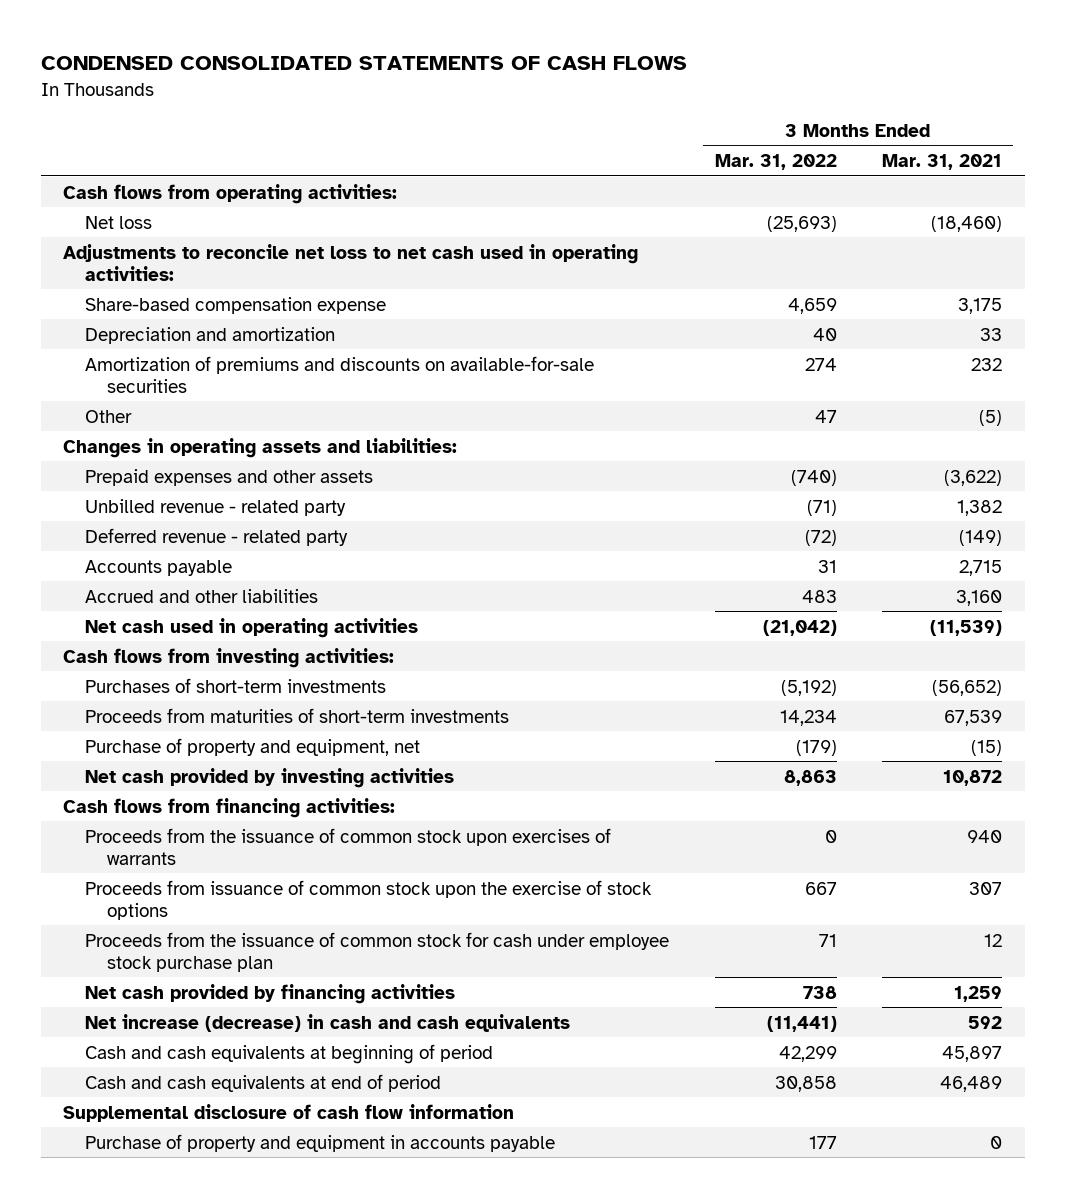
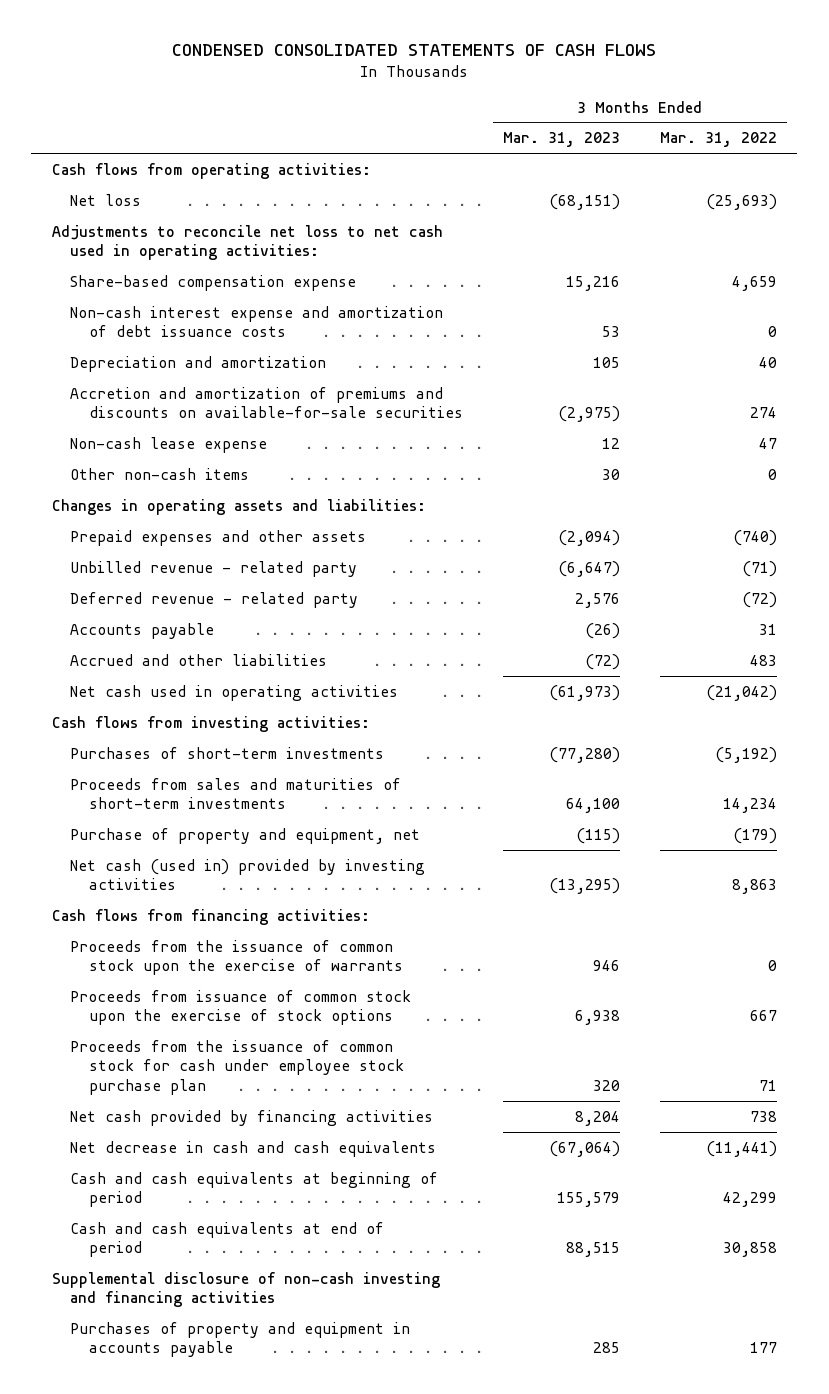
[881,154,1002,171] Mar. 31, 2021 -> none
none -> [502,132,620,148] Mar. 31, 2023
none -> [70,305,444,338] Non-cash interest expense and amortization of debt issuance costs
[85,355,595,393] Amortization of premiums and discounts on available-for-sale securities -> [70,386,463,419] Accretion and amortization of premiums and discounts on available-for-sale securities
none -> [70,436,268,453] Non-cash lease expense
[85,409,133,423] Other -> [70,467,250,480] Other non-cash items
[814,409,837,423] 47 -> [767,468,777,480] 0
[85,707,510,723] Proceeds from maturities of short-term investments -> [70,777,402,810] Proceeds from sales and maturities of short-term investments
[85,767,455,788] Net cash provided by investing activities -> [70,858,426,891] Net cash (used in) provided by investing activities
[85,827,612,865] Proceeds from the issuance of common stock upon exercises of warrants -> [70,939,403,976] Proceeds from the issuance of common stock upon the exercise of warrants
[85,1013,571,1032] Net increase (decrease) in cash and cash equivalents -> [70,1140,437,1157] Net decrease in cash and cash equivalents
[63,1103,515,1122] Supplemental disclosure of cash flow information -> none
none -> [51,1271,440,1308] Supplemental disclosure of non-cash investing and financing activities
[85,1133,556,1152] Purchase of property and equipment in accounts payable -> [70,1321,411,1358] Purchases of property and equipment in accounts payable

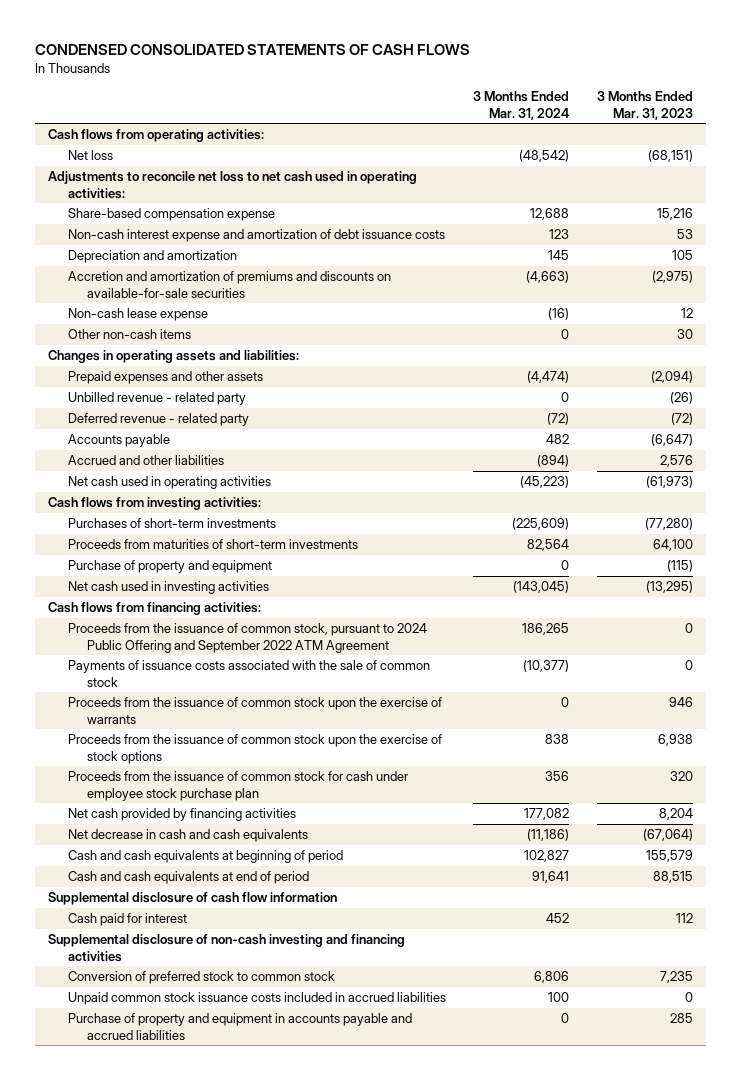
[659,132,777,148] Mar. 31, 2022 -> none
none -> [473,91,570,120] 3 Months Ended Mar. 31, 2024
[557,560,620,577] (6,647) -> [669,392,693,405] (26)
[574,592,620,608] 2,576 -> [670,413,693,426] (72)
[584,622,620,639] (26) -> [650,434,693,447] (6,647)
[584,653,620,670] (72) -> [659,455,693,468] 2,576
[70,777,402,810] Proceeds from sales and maturities of short-term investments -> [67,539,358,550] Proceeds from maturities of short-term investments
[70,827,421,844] Purchase of property and equipment, net -> [67,560,272,574] Purchase of property and equipment
[70,858,426,891] Net cash (used in) provided by investing activities -> [67,581,269,595] Net cash used in investing activities
none -> [67,623,427,653] Proceeds from the issuance of common stock, pursuant to 2024 Public Offering and September 2022 ATM Agreement
none -> [67,660,430,687] Payments of issuance costs associated with the sale of common stock
[70,989,412,1026] Proceeds from issuance of common stock upon the exercise of stock options -> [67,734,442,764] Proceeds from the issuance of common stock upon the exercise of stock options
none -> [48,892,338,906] Supplemental disclosure of cash flow information
none -> [67,913,187,927] Cash paid for interest
none -> [67,971,335,985] Conversion of preferred stock to common stock
none -> [67,992,446,1006] Unpaid common stock issuance costs included in accrued liabilities
[70,1321,411,1358] Purchases of property and equipment in accounts payable -> [67,1013,412,1040] Purchase of property and equipment in accounts payable and accrued liabilities

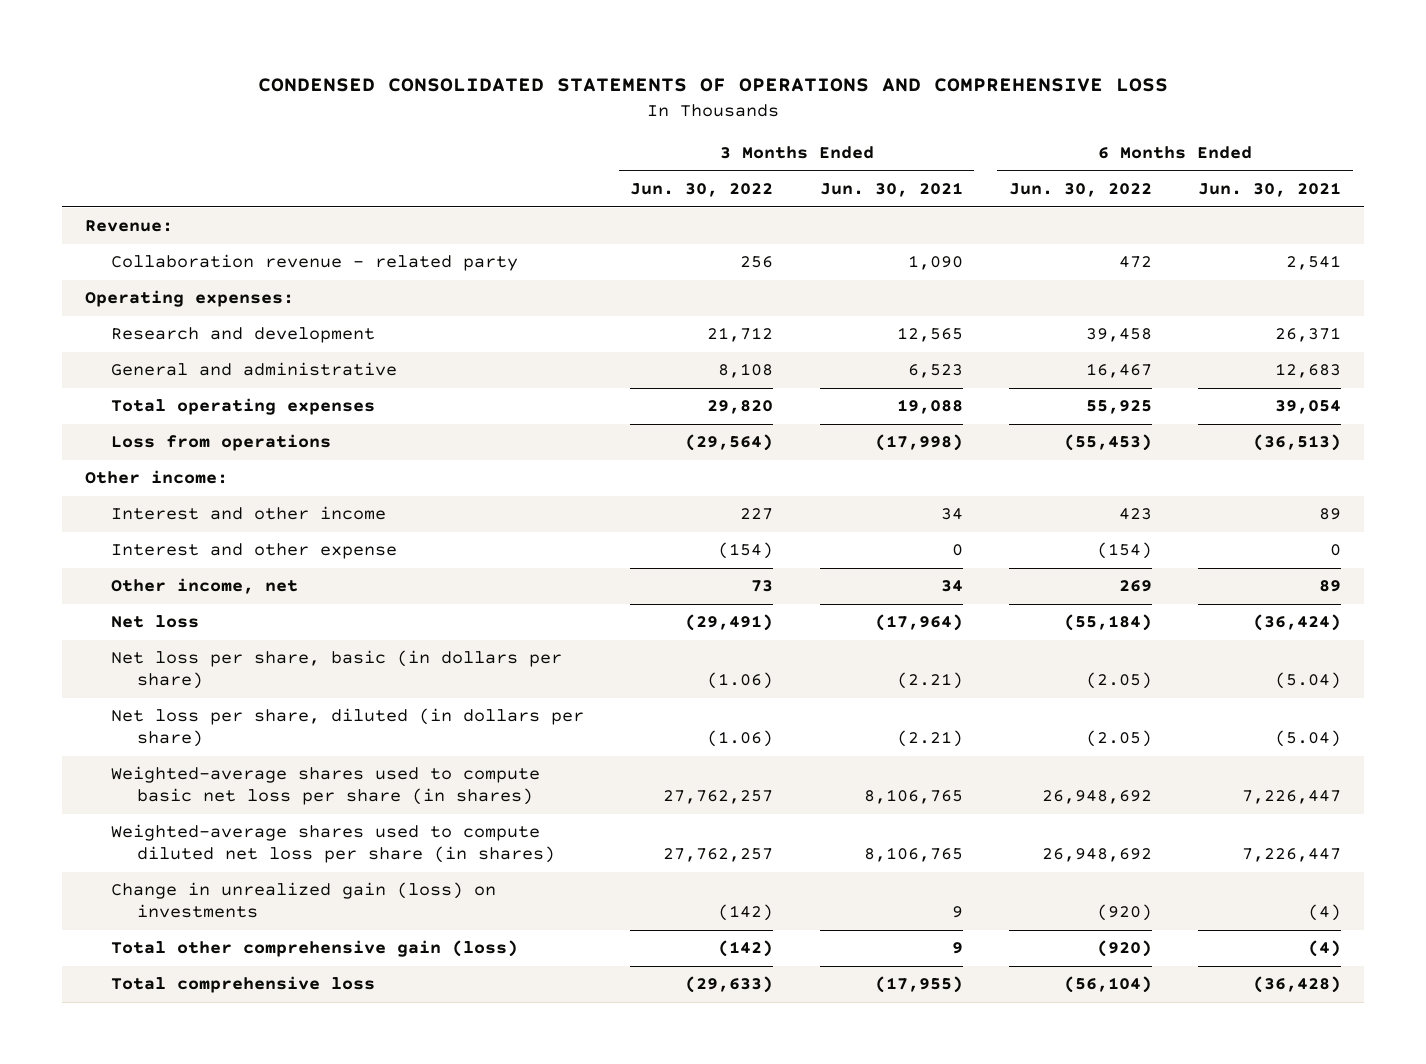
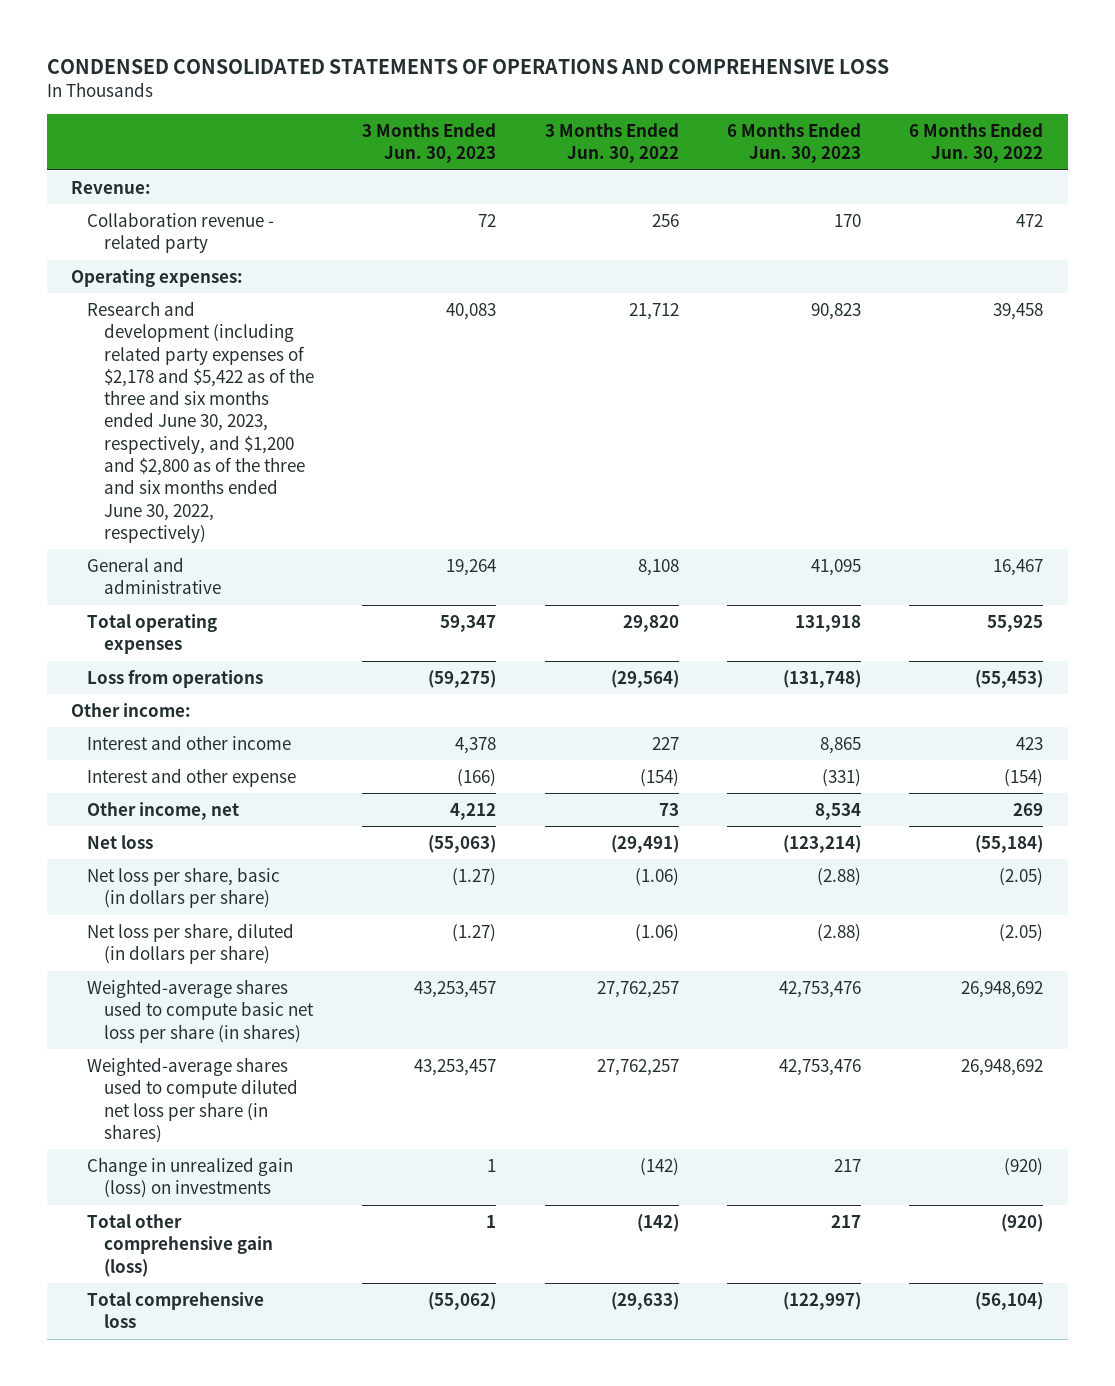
[819,182,963,198] Jun. 30, 2021 -> none
[1198,182,1342,198] Jun. 30, 2021 -> none
none -> [362,122,497,164] 3 Months Ended Jun. 30, 2023
none -> [726,122,861,164] 6 Months Ended Jun. 30, 2023
[111,327,376,344] Research and development -> [87,300,314,543] Research and development (including related party expenses of $2,178 and $5,422 as of the three and six months ended June 30, 2023, respectively, and $1,200 and $2,800 as of the three and six months ended June 30, 2022, respectively)

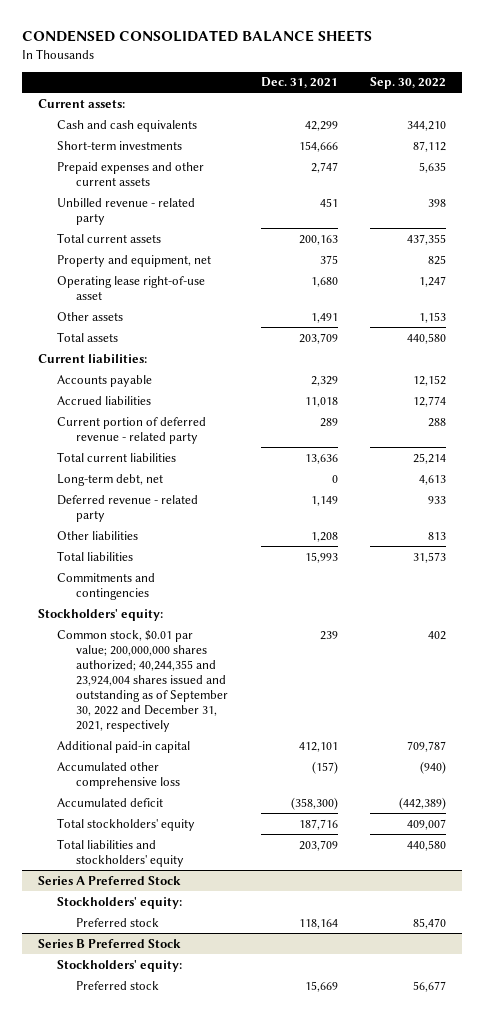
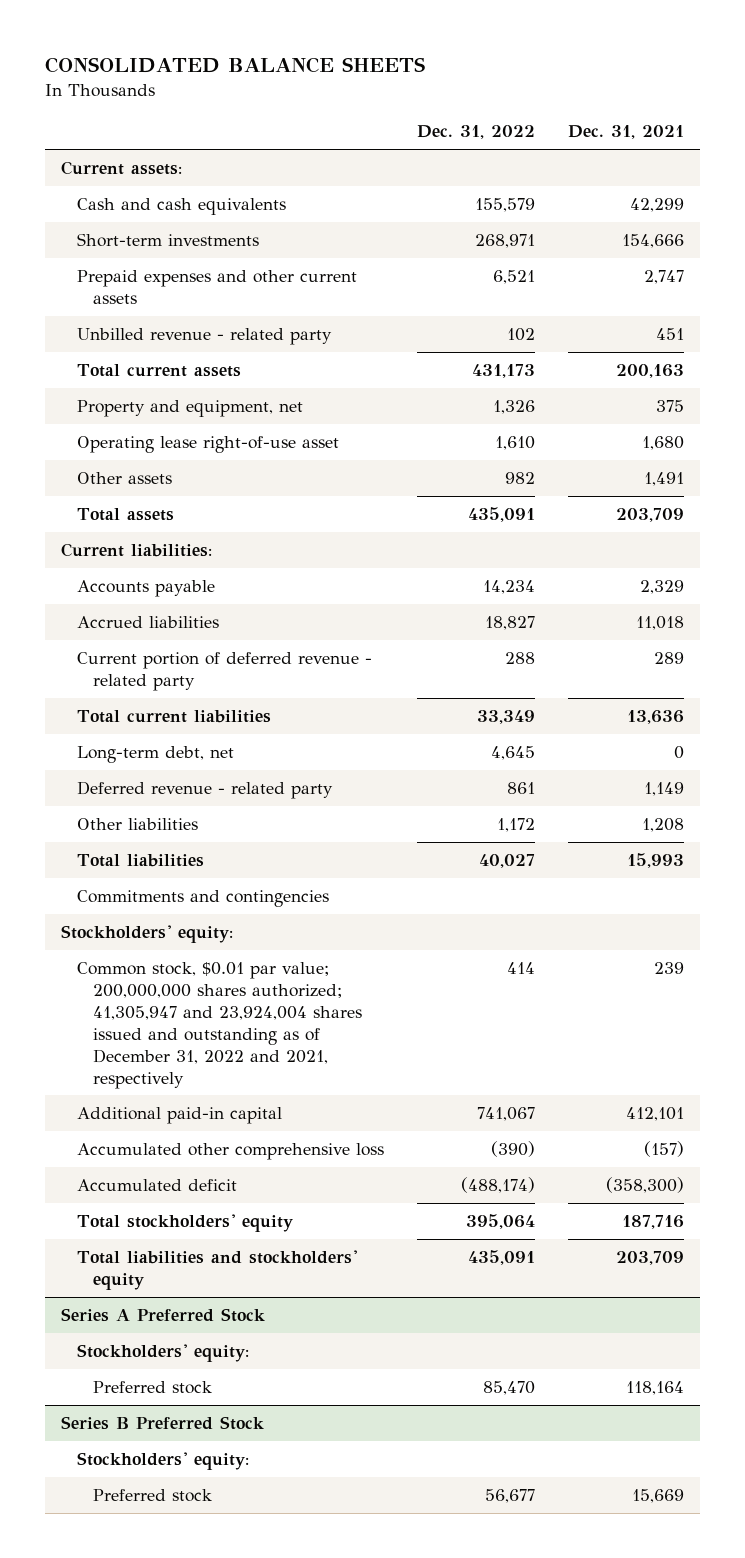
[21,30,372,43] CONDENSED CONSOLIDATED BALANCE SHEETS -> [44,56,425,73] CONSOLIDATED BALANCE SHEETS
[369,77,446,90] Sep. 30, 2022 -> none
none -> [416,125,535,140] Dec. 31, 2022
[56,629,229,732] Common stock, $0.01 par value; 200,000,000 shares authorized; 40,244,355 and 23,924,004 shares issued and outstanding as of September 30, 2022 and December 31, 2021, respectively -> [76,962,362,1089] Common stock, $0.01 par value; 200,000,000 shares authorized; 41,305,947 and 23,924,004 shares issued and outstanding as of December 31, 2022 and 2021, respectively

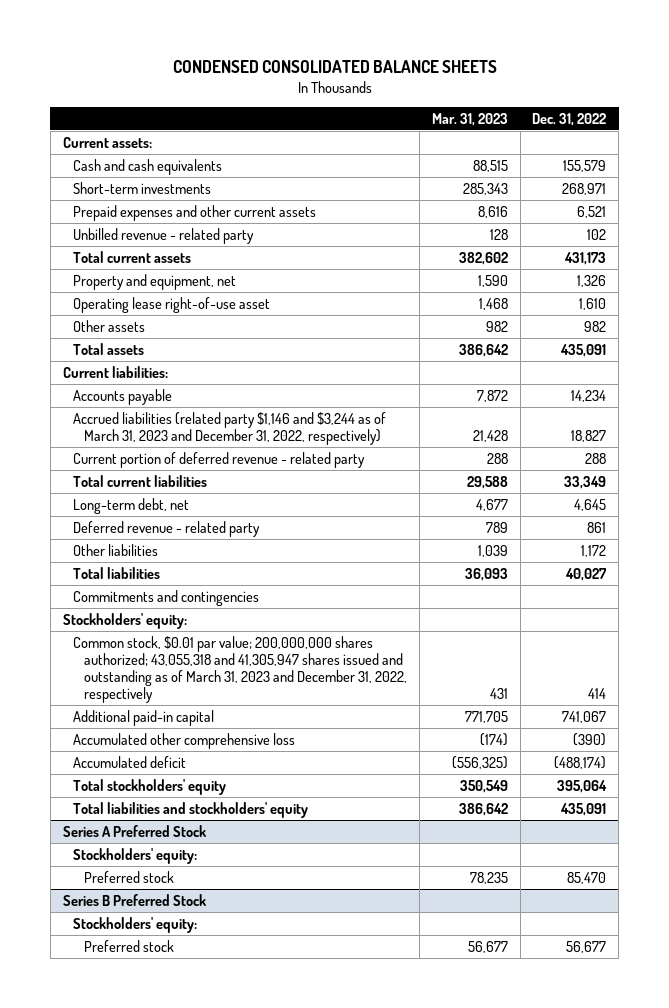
[44,56,425,73] CONSOLIDATED BALANCE SHEETS -> [172,59,497,73] CONDENSED CONSOLIDATED BALANCE SHEETS
[567,125,684,140] Dec. 31, 2021 -> none
none -> [431,112,508,126] Mar. 31, 2023
[76,616,219,629] Accrued liabilities -> [73,411,387,445] Accrued liabilities (related party $1,146 and $3,244 as of March 31, 2023 and December 31, 2022, respectively)
[76,962,362,1089] Common stock, $0.01 par value; 200,000,000 shares authorized; 41,305,947 and 23,924,004 shares issued and outstanding as of December 31, 2022 and 2021, respectively -> [73,635,407,704] Common stock, $0.01 par value; 200,000,000 shares authorized; 43,055,318 and 41,305,947 shares issued and outstanding as of March 31, 2023 and December 31, 2022, respectively

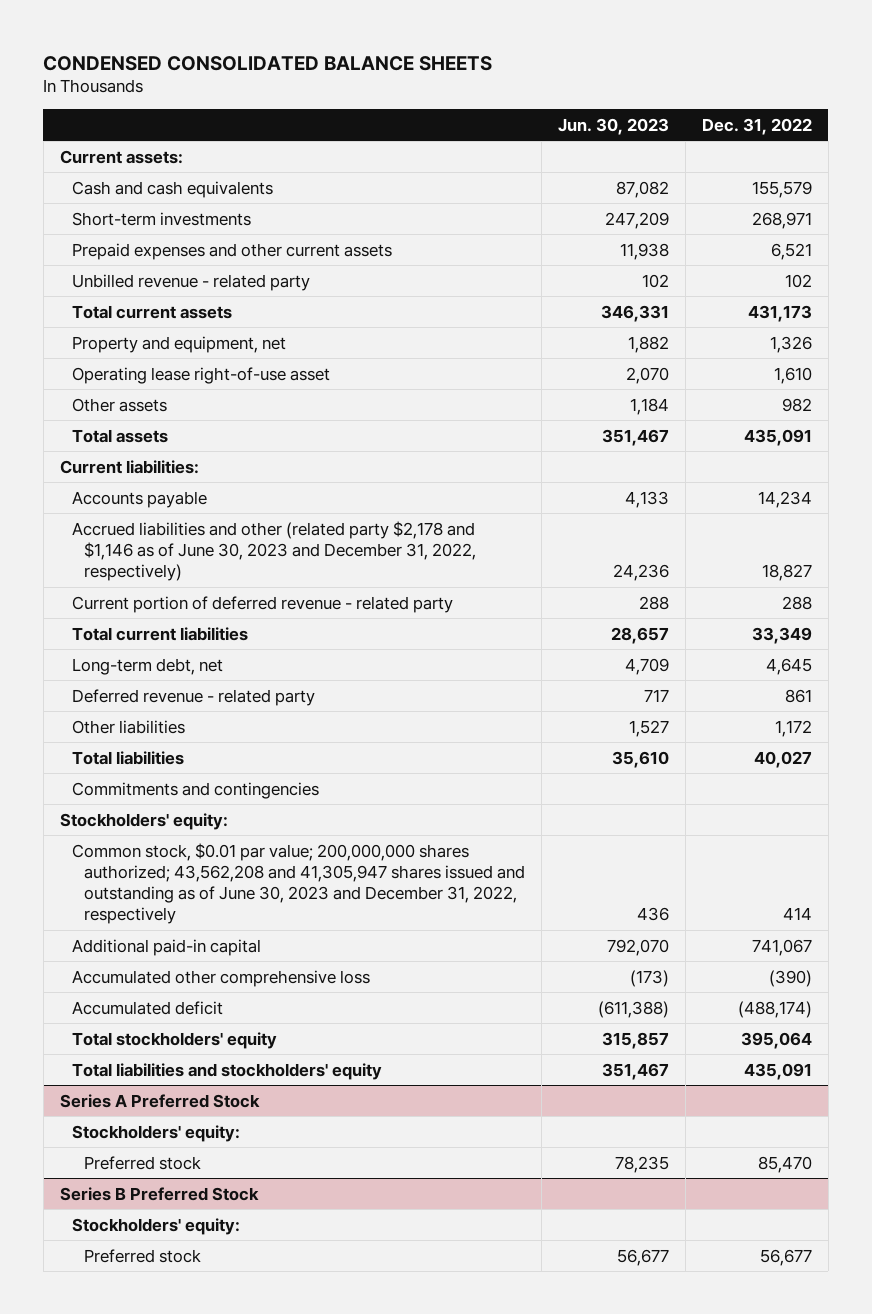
[431,112,508,126] Mar. 31, 2023 -> none
none -> [557,117,669,135] Jun. 30, 2023
[73,411,387,445] Accrued liabilities (related party $1,146 and $3,244 as of March 31, 2023 and December 31, 2022, respectively) -> [71,520,477,582] Accrued liabilities and other (related party $2,178 and $1,146 as of June 30, 2023 and December 31, 2022, respectively)
[73,635,407,704] Common stock, $0.01 par value; 200,000,000 shares authorized; 43,055,318 and 41,305,947 shares issued and outstanding as of March 31, 2023 and December 31, 2022, respectively -> [71,842,526,925] Common stock, $0.01 par value; 200,000,000 shares authorized; 43,562,208 and 41,305,947 shares issued and outstanding as of June 30, 2023 and December 31, 2022, respectively

